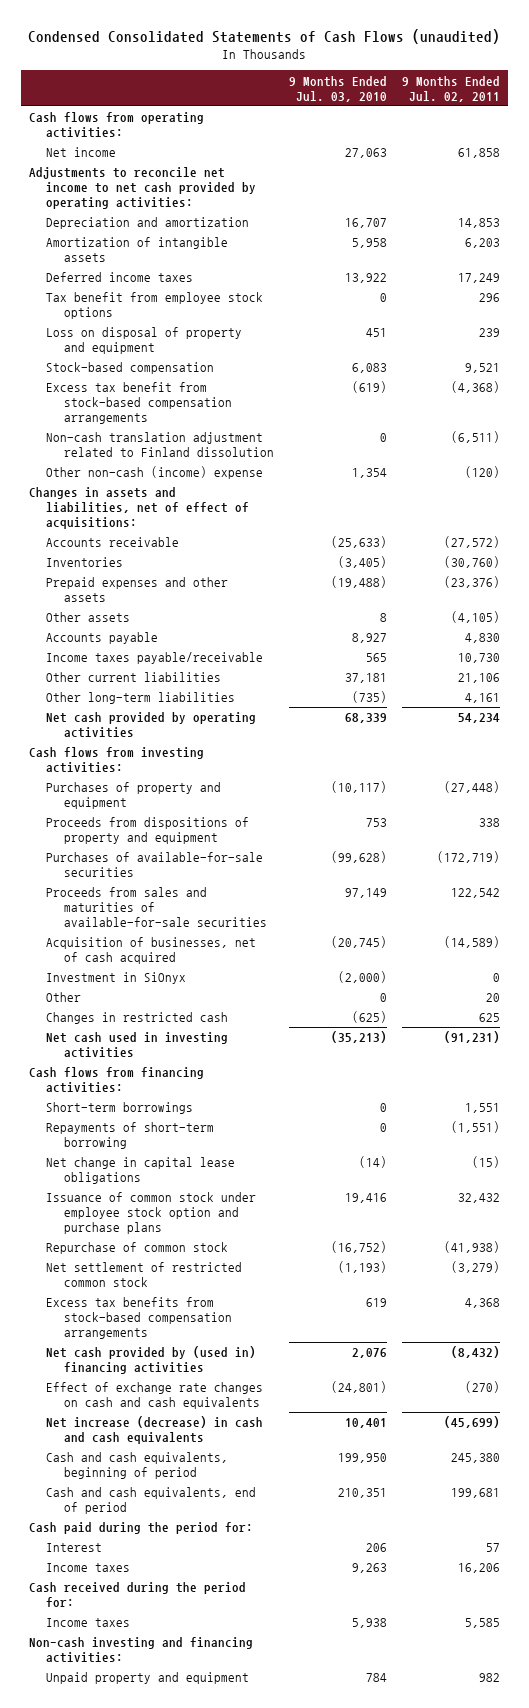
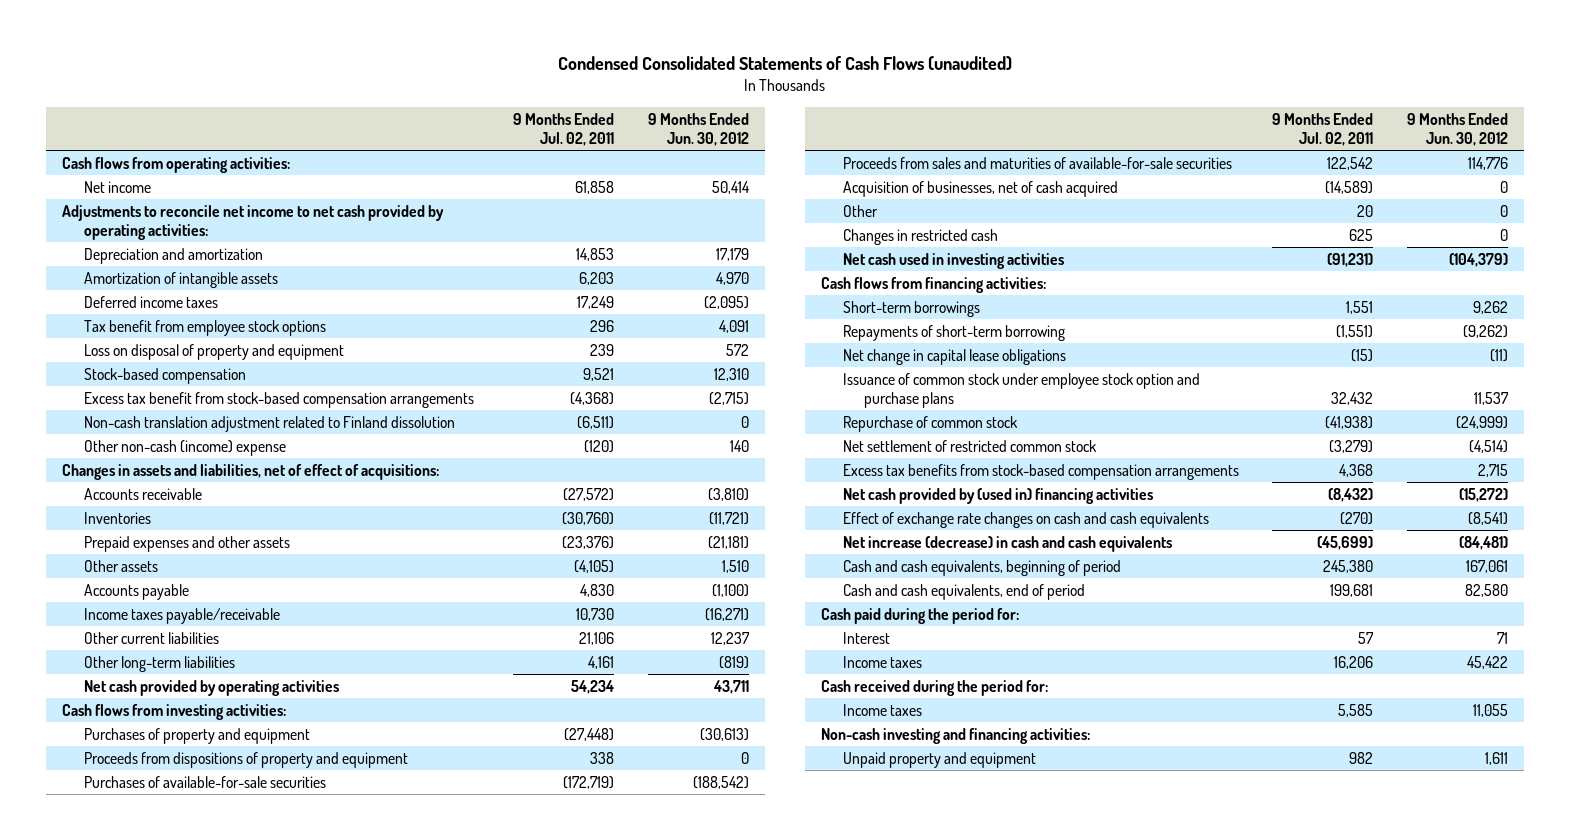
[288,75,387,102] 9 Months Ended Jul. 03, 2010 -> none
none -> [647,112,749,147] 9 Months Ended Jun. 30, 2012
[46,972,187,985] Investment in SiOnyx -> none

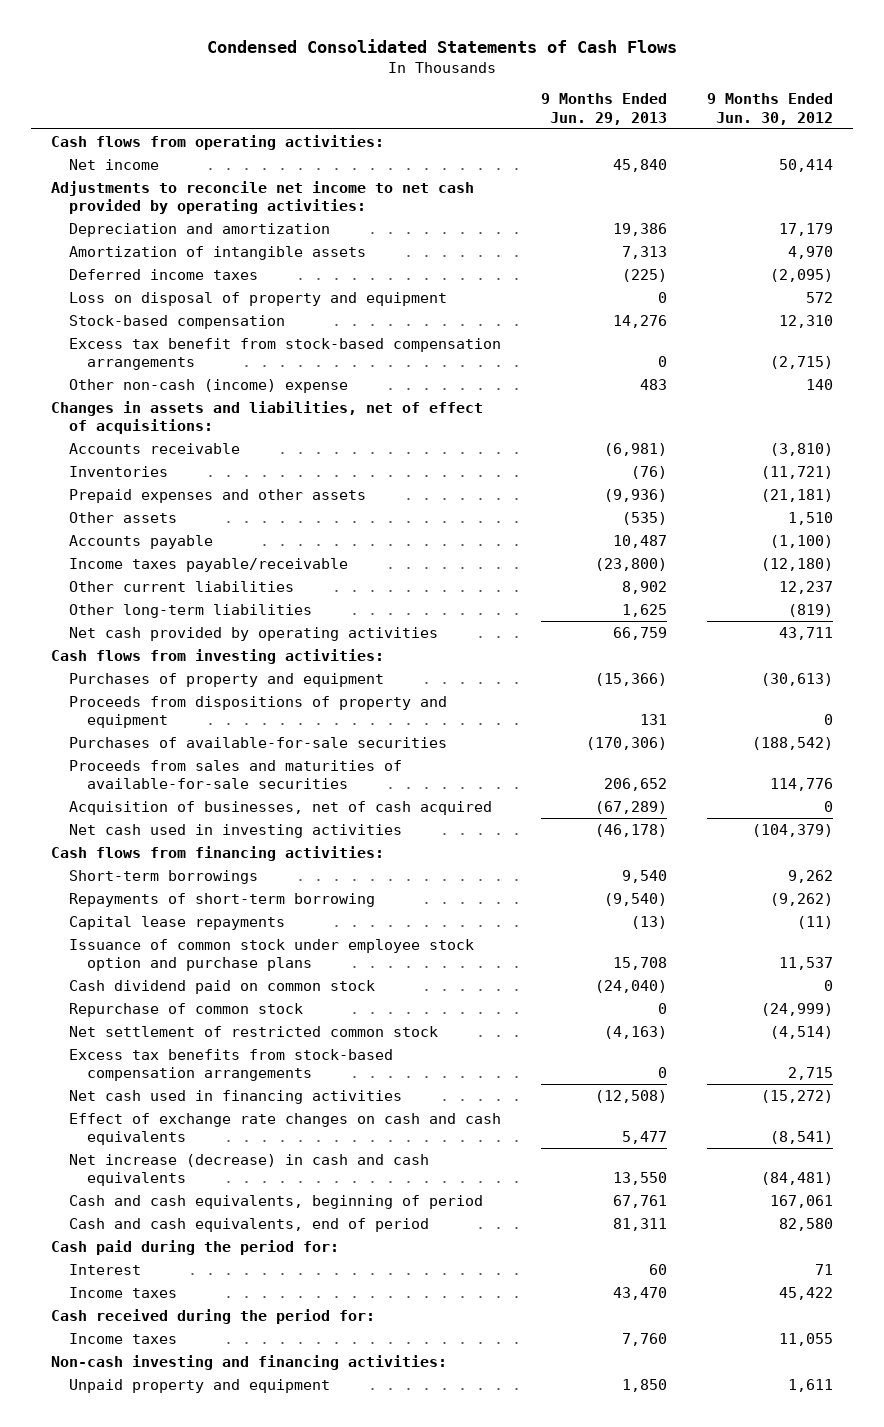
[557,56,1012,72] Condensed Consolidated Statements of Cash Flows (unaudited) -> [207,39,678,54] Condensed Consolidated Statements of Cash Flows
[513,112,615,147] 9 Months Ended Jul. 02, 2011 -> none
none -> [541,93,668,125] 9 Months Ended Jun. 29, 2013
[83,319,326,336] Tax benefit from employee stock options -> none
[83,415,455,432] Non-cash translation adjustment related to Finland dissolution -> none
[704,607,749,621] (16,271) -> [761,557,834,571] (12,180)
[842,204,878,217] Other -> none
[842,228,998,245] Changes in restricted cash -> none
[842,348,1066,365] Net change in capital lease obligations -> [68,915,285,930] Capital lease repayments
none -> [68,979,375,994] Cash dividend paid on common stock
[842,487,1153,504] Net cash provided by (used in) financing activities -> [68,1089,402,1104] Net cash used in financing activities

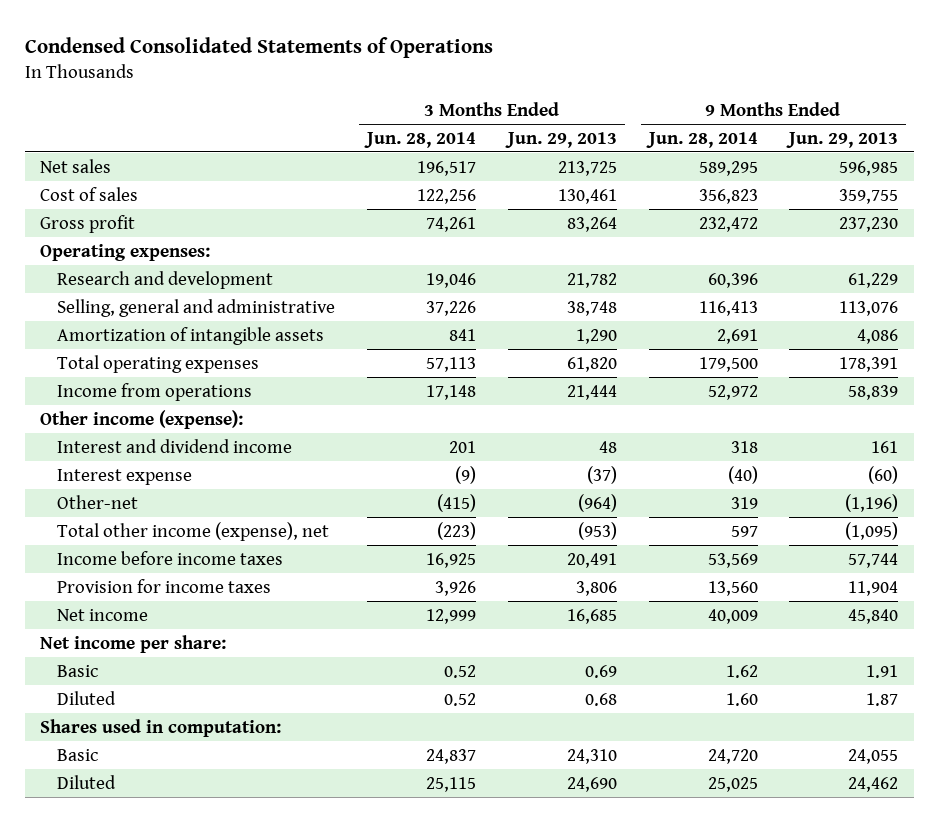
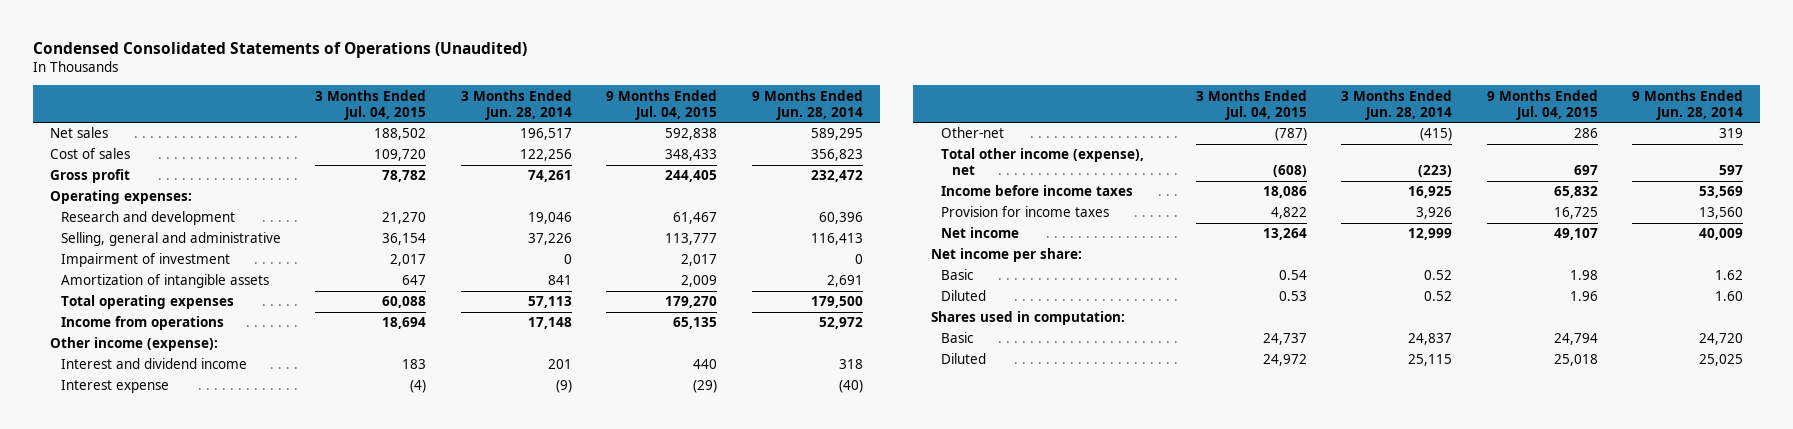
[24,37,493,59] Condensed Consolidated Statements of Operations -> [32,41,527,58] Condensed Consolidated Statements of Operations (Unaudited)
[504,131,617,148] Jun. 29, 2013 -> none
[786,131,899,148] Jun. 29, 2013 -> none
none -> [315,89,427,120] 3 Months Ended Jul. 04, 2015
none -> [606,89,718,120] 9 Months Ended Jul. 04, 2015
none -> [60,253,230,268] Impairment of investment

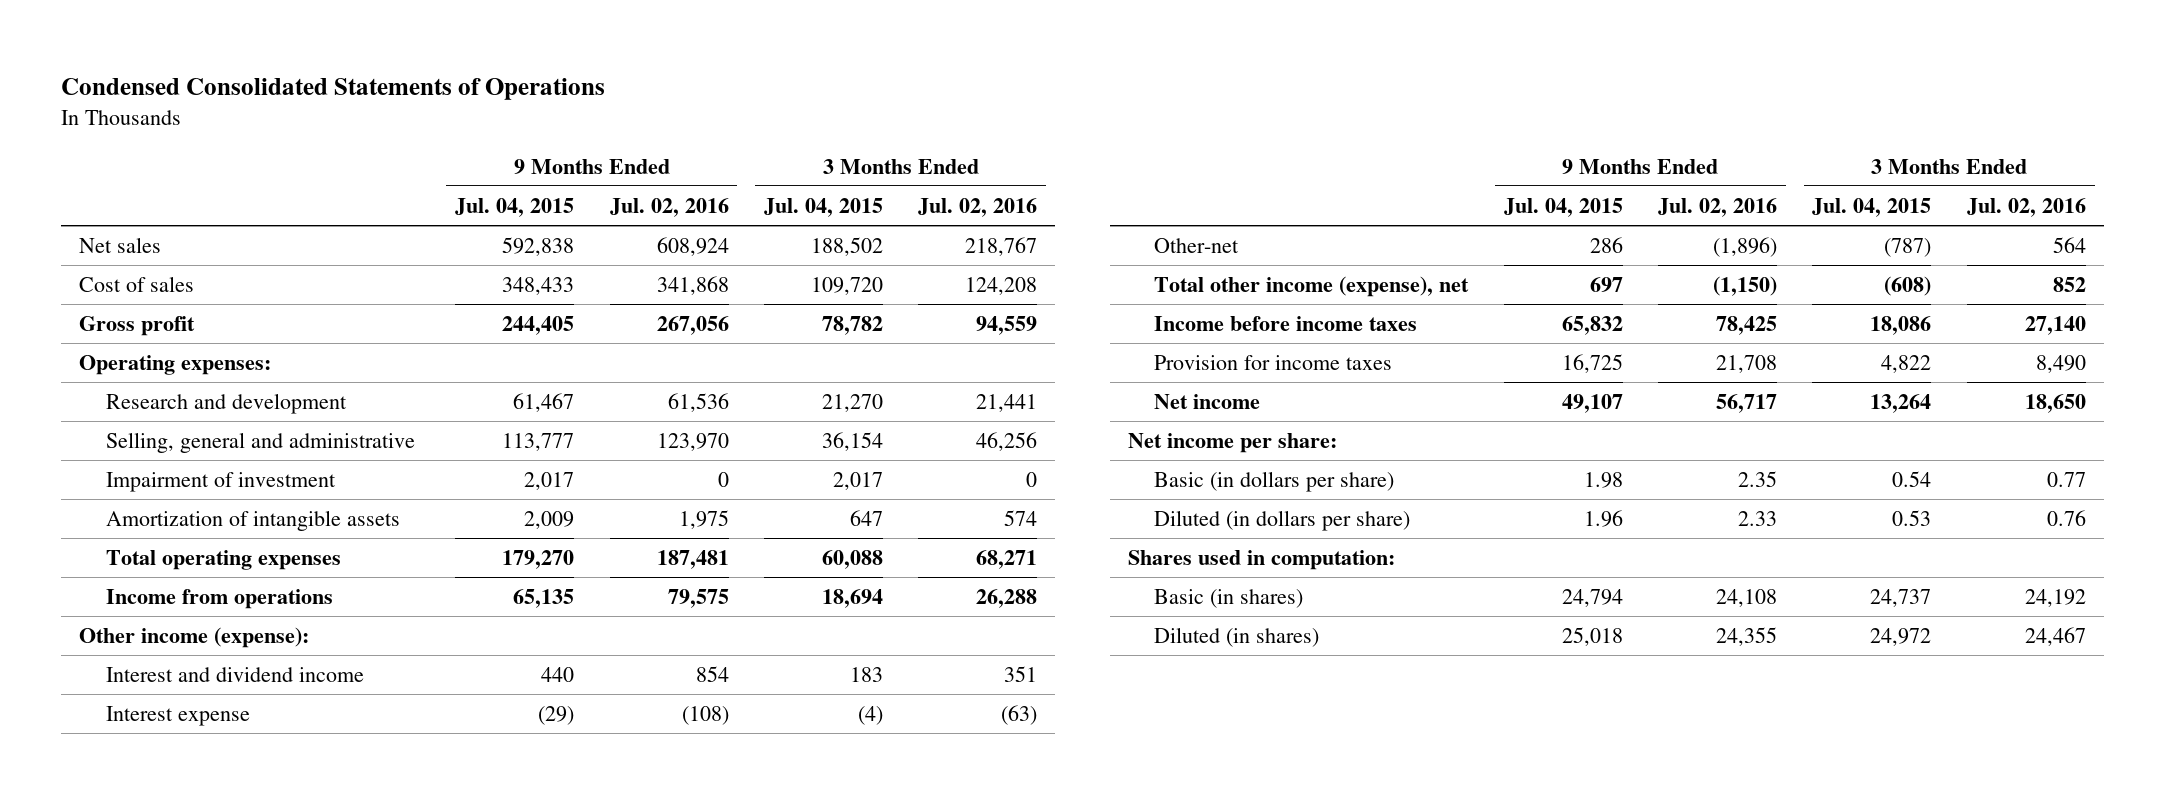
[32,41,527,58] Condensed Consolidated Statements of Operations (Unaudited) -> [61,78,606,101] Condensed Consolidated Statements of Operations
[460,89,572,120] 3 Months Ended Jun. 28, 2014 -> none
[751,89,863,120] 9 Months Ended Jun. 28, 2014 -> none
none -> [609,197,729,217] Jul. 02, 2016
none -> [918,197,1038,217] Jul. 02, 2016
[941,269,975,281] Basic -> [1154,470,1395,492] Basic (in dollars per share)
[941,290,987,302] Diluted -> [1154,509,1411,531] Diluted (in dollars per share)
[941,332,975,344] Basic -> [1154,588,1304,608] Basic (in shares)
[941,353,987,365] Diluted -> [1154,626,1320,647] Diluted (in shares)

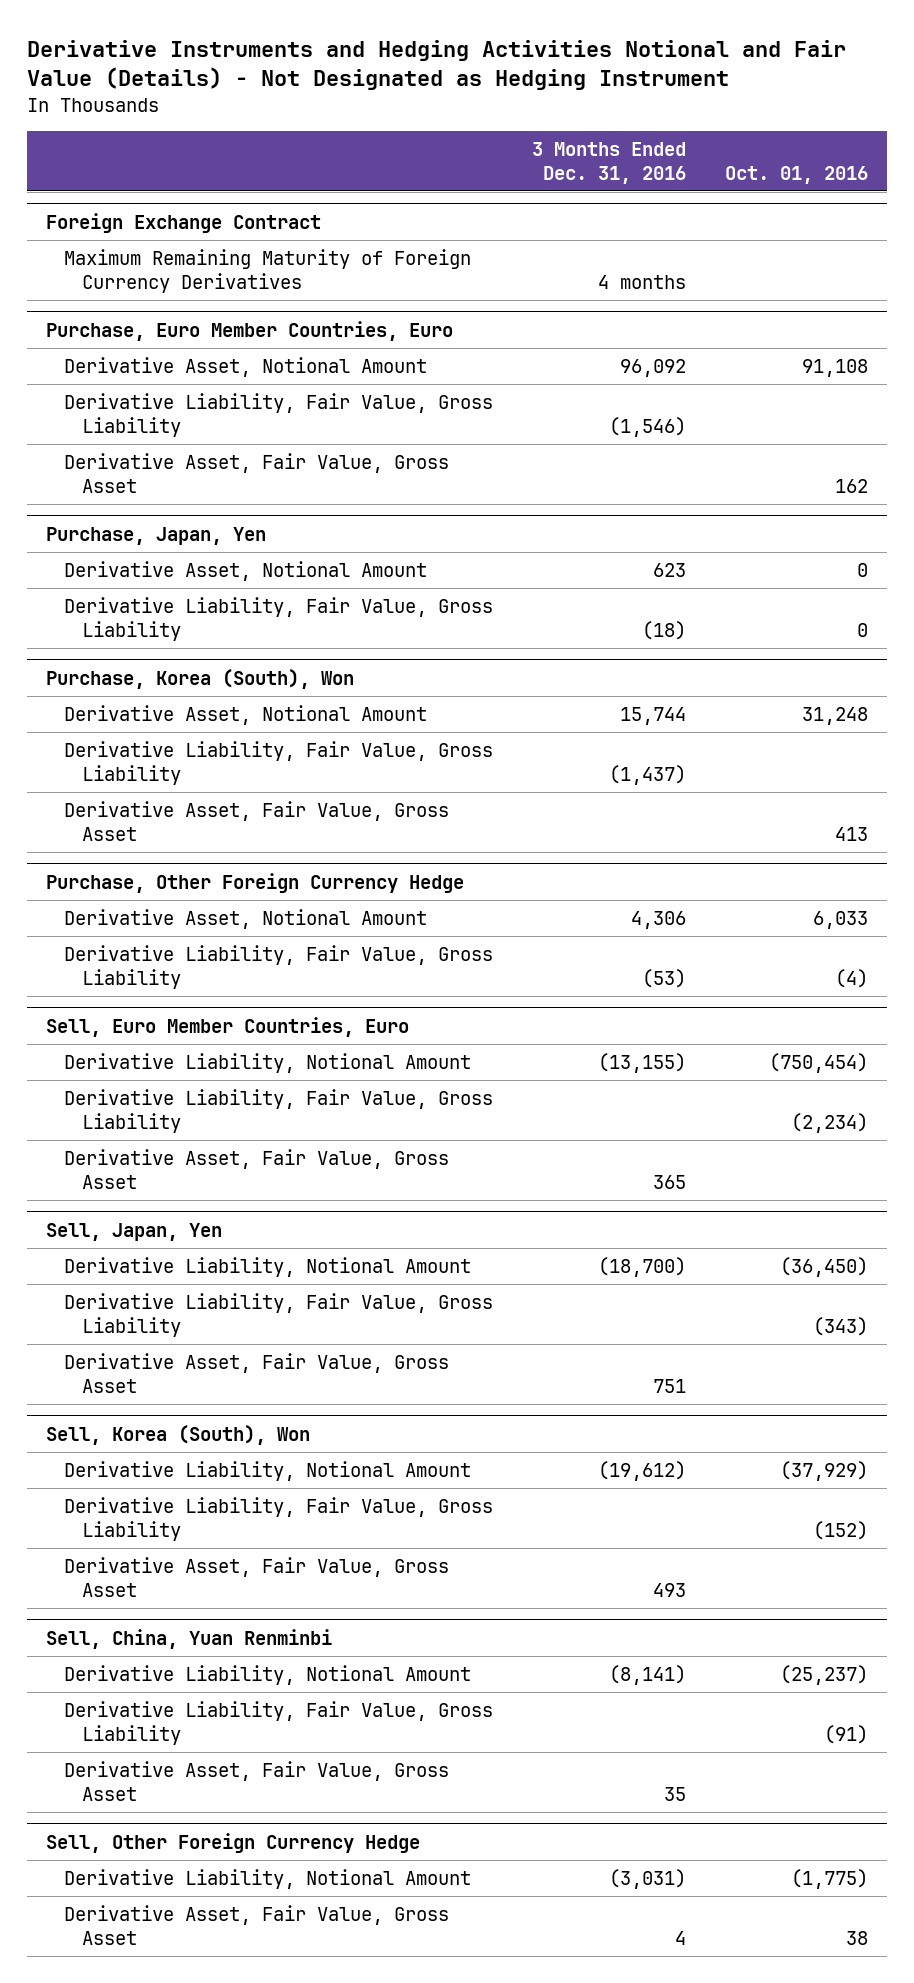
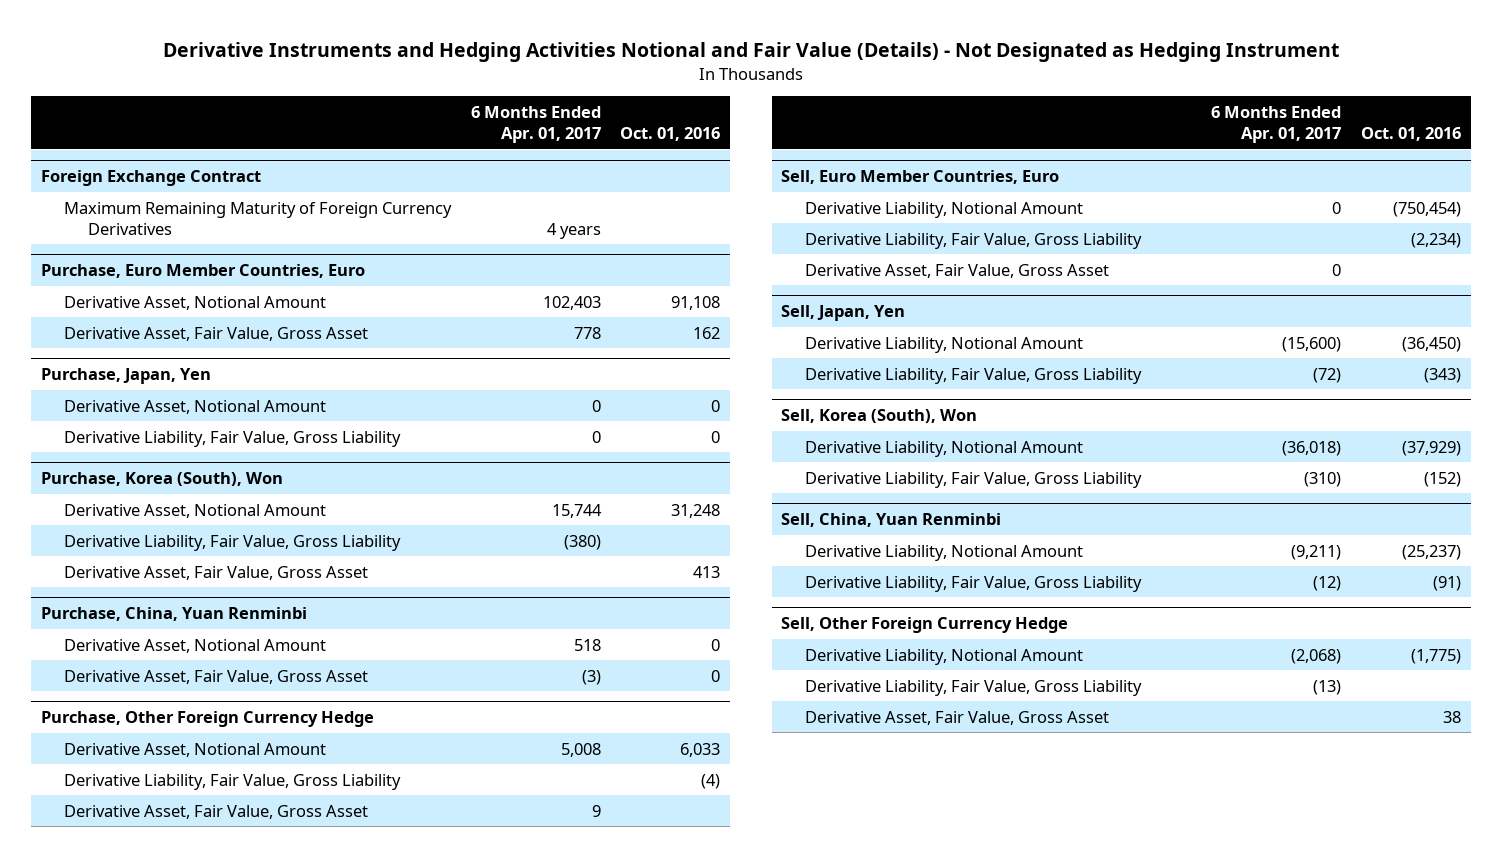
[531,142,686,184] 3 Months Ended Dec. 31, 2016 -> none
none -> [470,105,601,144] 6 Months Ended Apr. 01, 2017
[64,393,494,437] Derivative Liability, Fair Value, Gross Liability -> none
none -> [40,607,307,622] Purchase, China, Yuan Renminbi
none -> [64,638,327,653] Derivative Asset, Notional Amount
none -> [64,669,369,684] Derivative Asset, Fair Value, Gross Asset
none -> [64,804,369,819] Derivative Asset, Fair Value, Gross Asset
[64,1353,450,1393] Derivative Asset, Fair Value, Gross Asset -> none
[64,1557,450,1597] Derivative Asset, Fair Value, Gross Asset -> none
[64,1761,450,1801] Derivative Asset, Fair Value, Gross Asset -> none
none -> [805,679,1143,696] Derivative Liability, Fair Value, Gross Liability

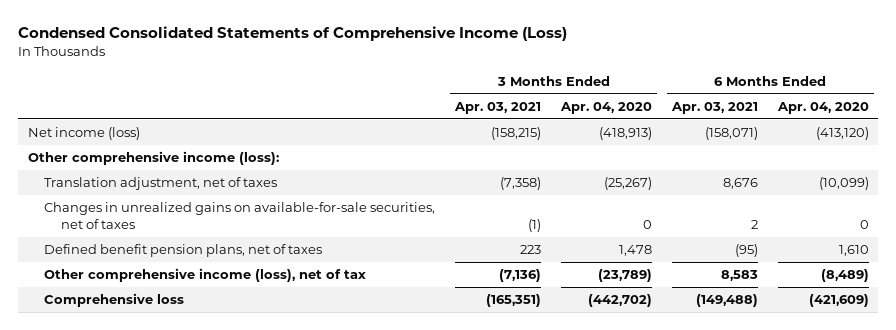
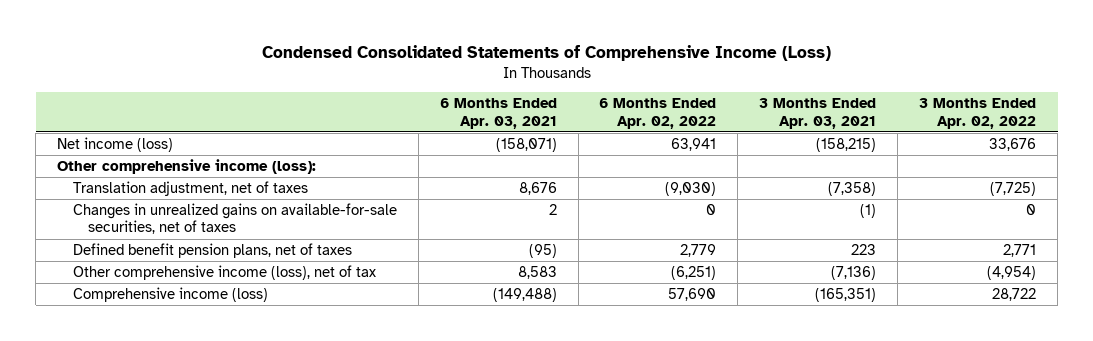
[559,102,652,115] Apr. 04, 2020 -> none
[776,102,869,115] Apr. 04, 2020 -> none
none -> [599,98,717,129] 6 Months Ended Apr. 02, 2022
none -> [919,98,1037,129] 3 Months Ended Apr. 02, 2022
[44,293,185,308] Comprehensive loss -> [72,287,268,303] Comprehensive income (loss)

